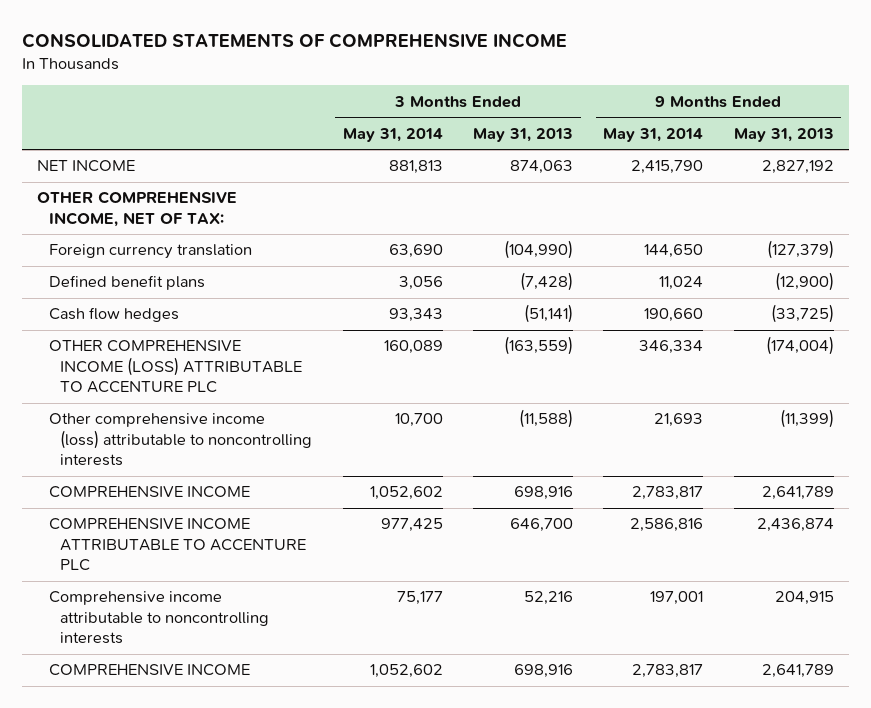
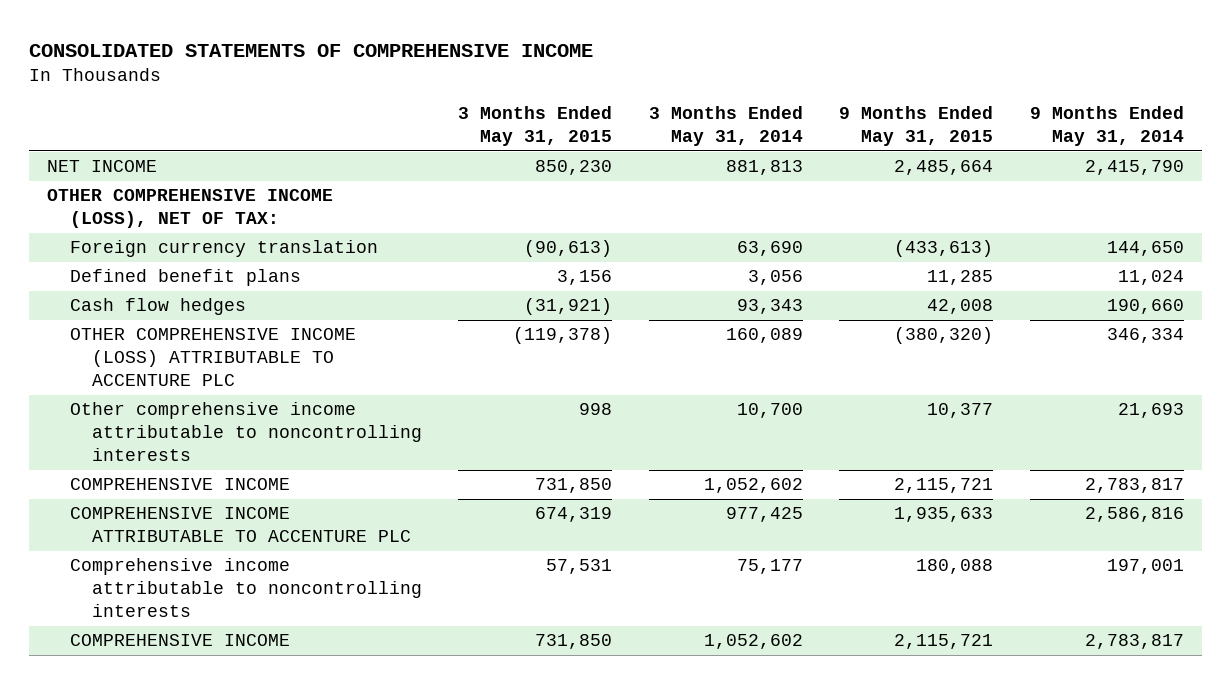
[473,127,574,142] May 31, 2013 -> none
[733,127,834,142] May 31, 2013 -> none
none -> [458,106,613,147] 3 Months Ended May 31, 2015
none -> [839,106,994,147] 9 Months Ended May 31, 2015
[37,191,238,227] OTHER COMPREHENSIVE INCOME, NET OF TAX: -> [47,189,334,229] OTHER COMPREHENSIVE INCOME (LOSS), NET OF TAX:
[48,413,313,467] Other comprehensive income (loss) attributable to noncontrolling interests -> [69,402,422,462] Other comprehensive income attributable to noncontrolling interests

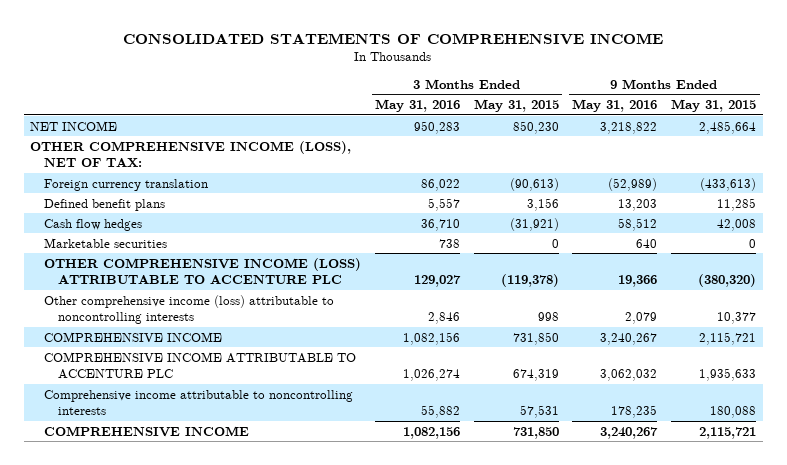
[648,106,803,147] 3 Months Ended May 31, 2014 -> none
[1029,106,1184,147] 9 Months Ended May 31, 2014 -> none
none -> [375,99,461,113] May 31, 2016
none -> [572,99,658,113] May 31, 2016
none -> [44,237,168,248] Marketable securities
[69,402,422,462] Other comprehensive income attributable to noncontrolling interests -> [44,294,335,325] Other comprehensive income (loss) attributable to noncontrolling interests

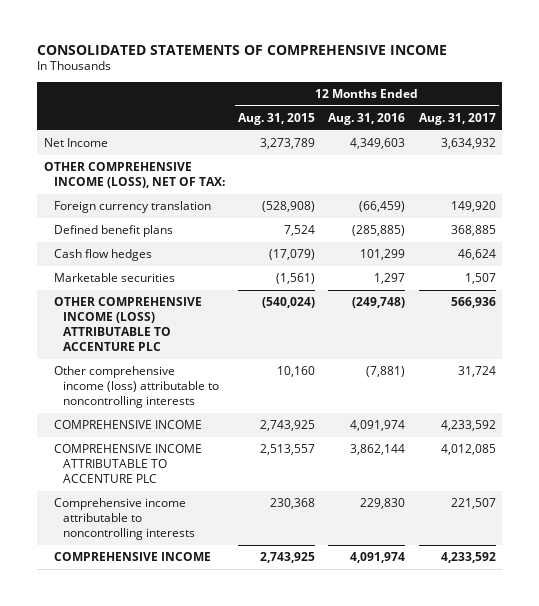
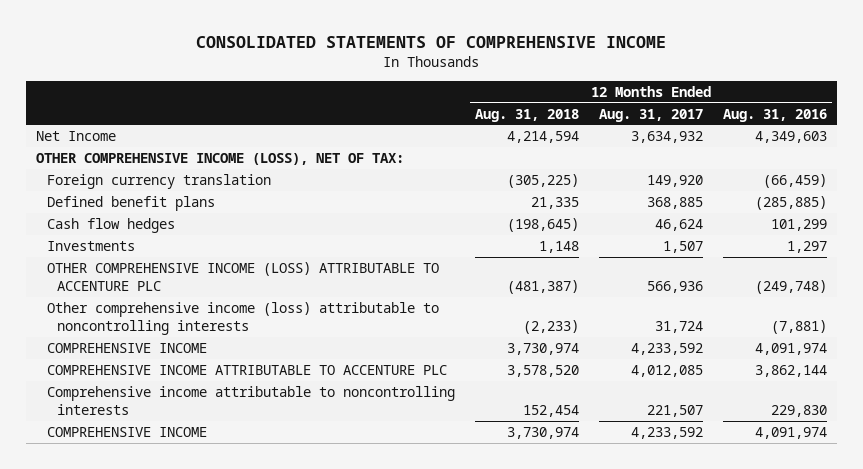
[237,112,315,125] Aug. 31, 2015 -> none
none -> [474,108,579,122] Aug. 31, 2018
[53,273,175,283] Marketable securities -> [46,240,135,251] Investments

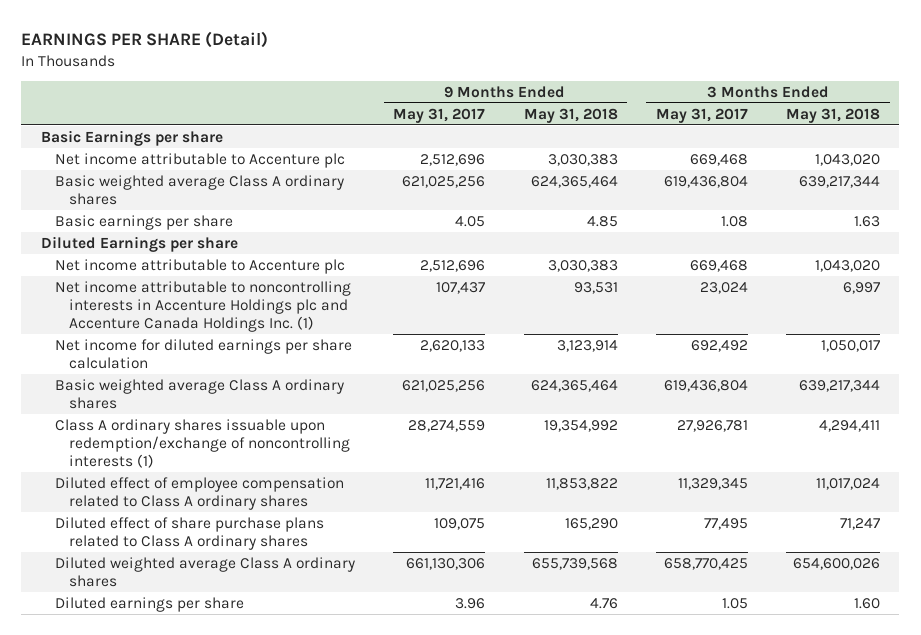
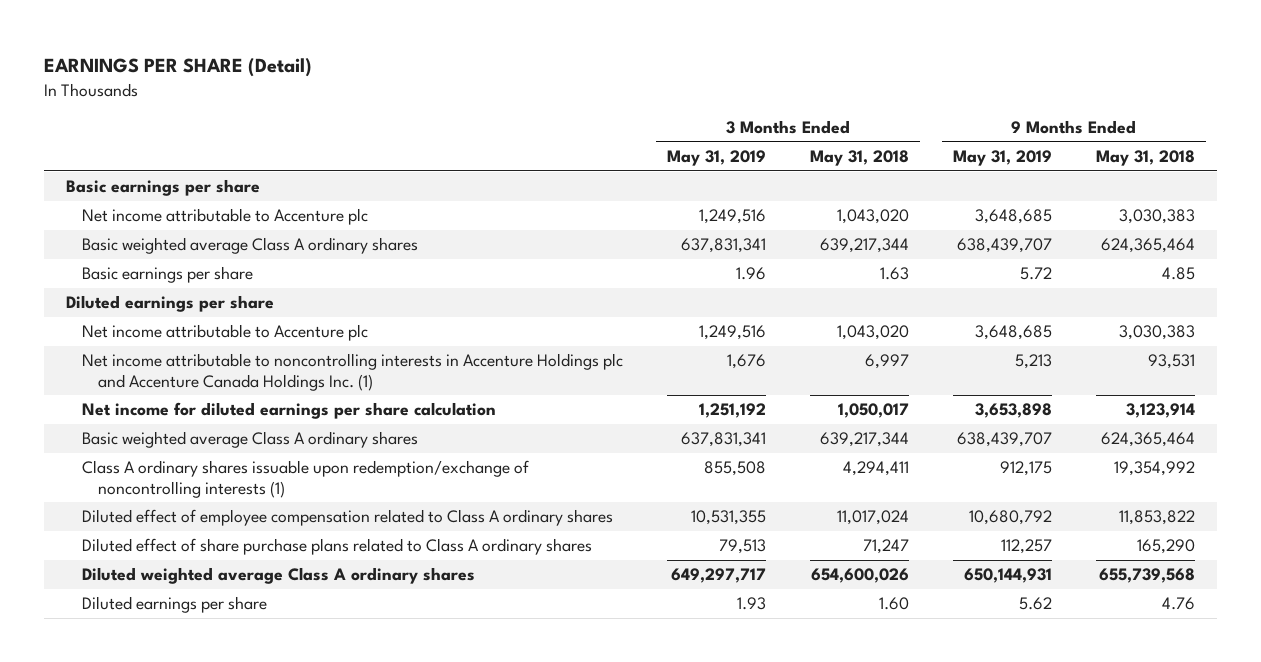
[393,107,486,123] May 31, 2017 -> none
[655,107,748,123] May 31, 2017 -> none
none -> [667,150,767,167] May 31, 2019
none -> [952,150,1052,167] May 31, 2019
[40,129,223,146] Basic Earnings per share -> [66,179,261,197] Basic earnings per share
[40,235,238,252] Diluted Earnings per share -> [66,295,275,313] Diluted earnings per share

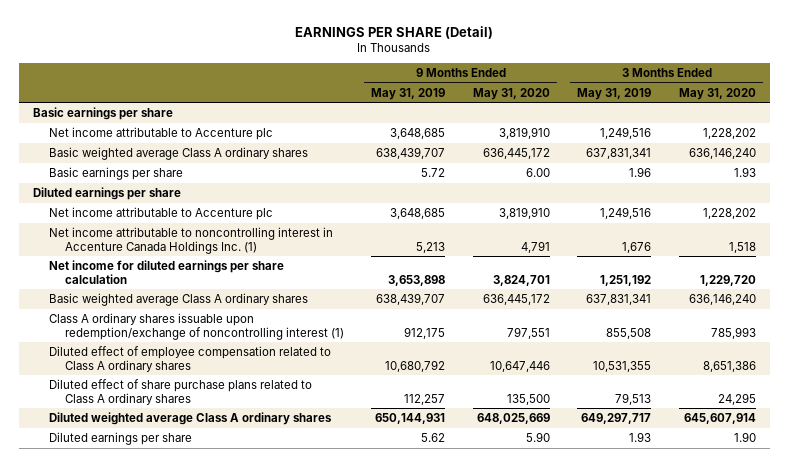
[810,150,910,167] May 31, 2018 -> none
[1095,150,1195,167] May 31, 2018 -> none
none -> [472,87,550,100] May 31, 2020
none -> [678,87,756,100] May 31, 2020
[82,353,624,391] Net income attributable to noncontrolling interests in Accenture Holdings plc and Accenture Canada Holdings Inc. (1) -> [48,226,333,254] Net income attributable to noncontrolling interest in Accenture Canada Holdings Inc. (1)
[82,460,530,498] Class A ordinary shares issuable upon redemption/exchange of noncontrolling interests (1) -> [48,312,344,340] Class A ordinary shares issuable upon redemption/exchange of noncontrolling interest (1)

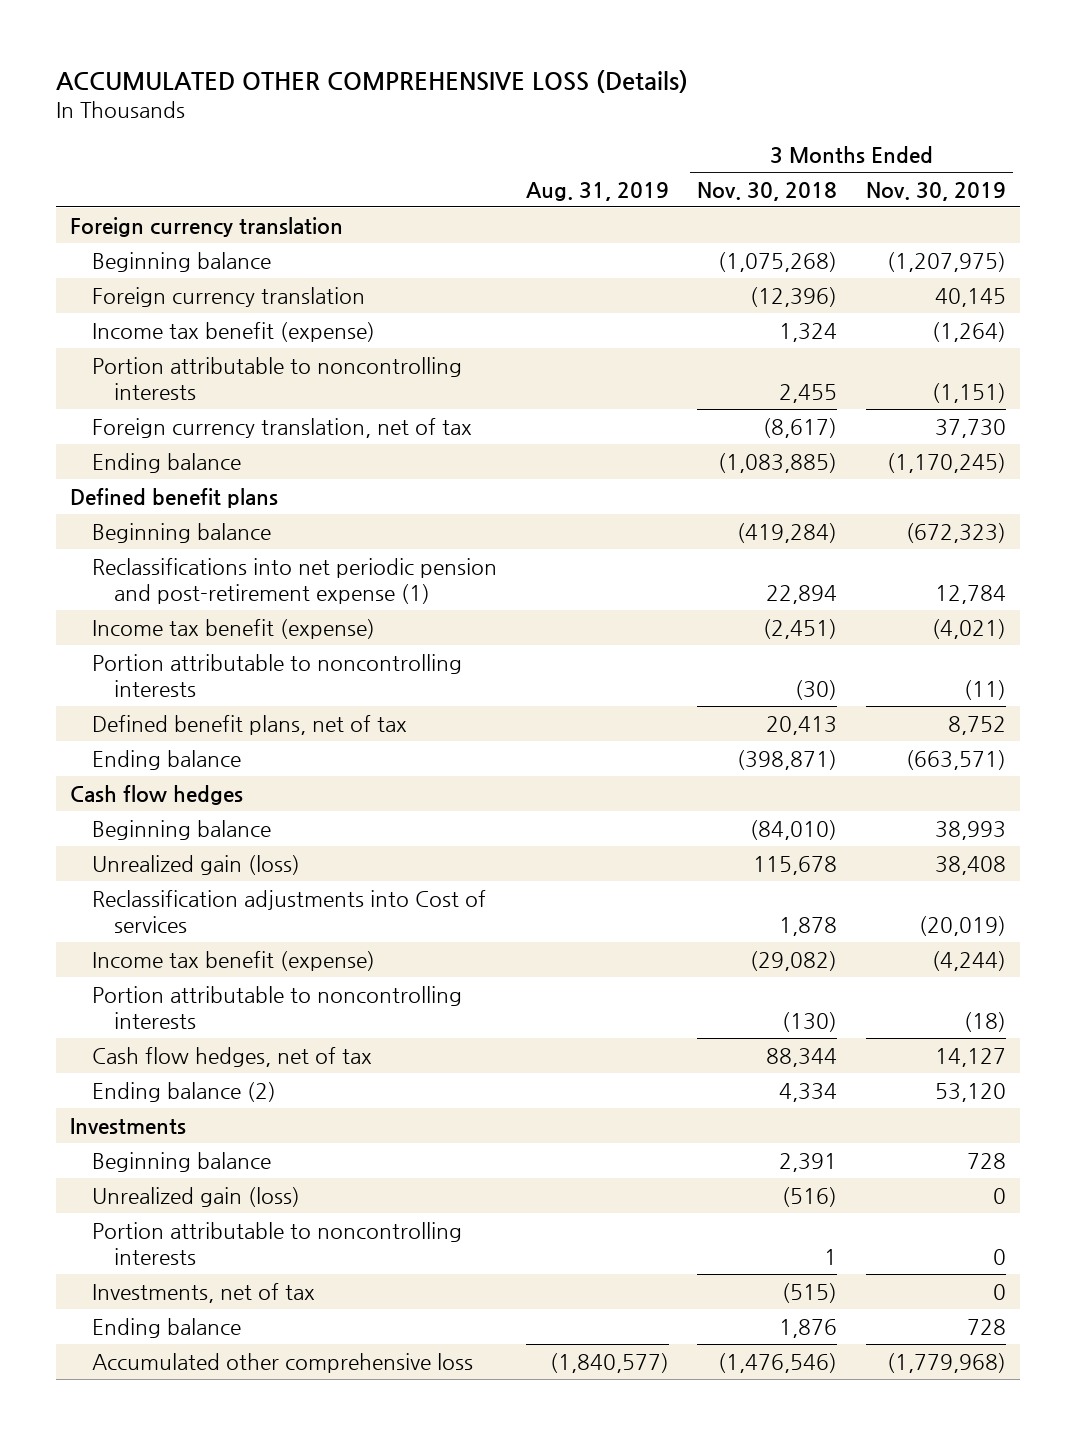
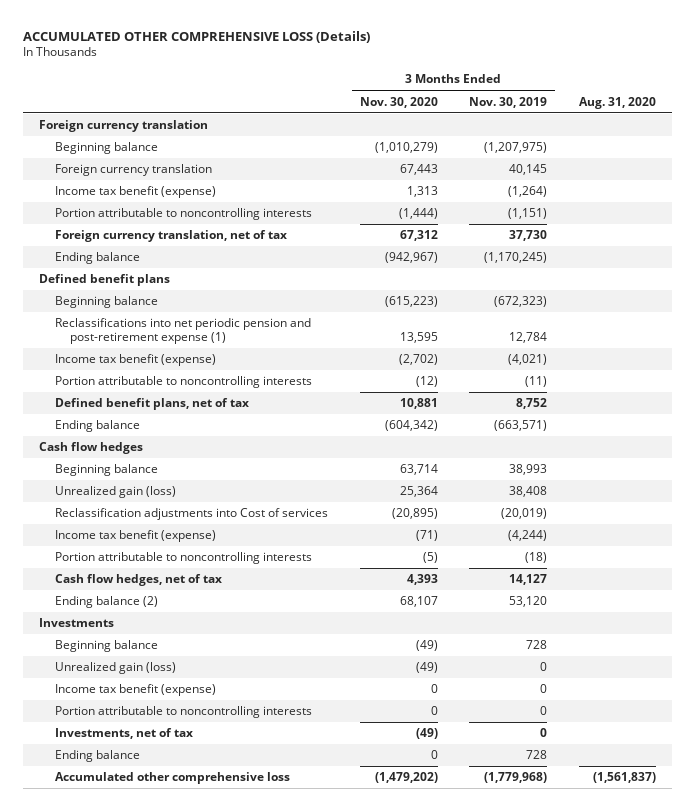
[525,181,669,201] Aug. 31, 2019 -> none
[697,181,838,201] Nov. 30, 2018 -> none
none -> [359,96,438,108] Nov. 30, 2020
none -> [579,96,657,109] Aug. 31, 2020
none -> [54,684,216,697] Income tax benefit (expense)

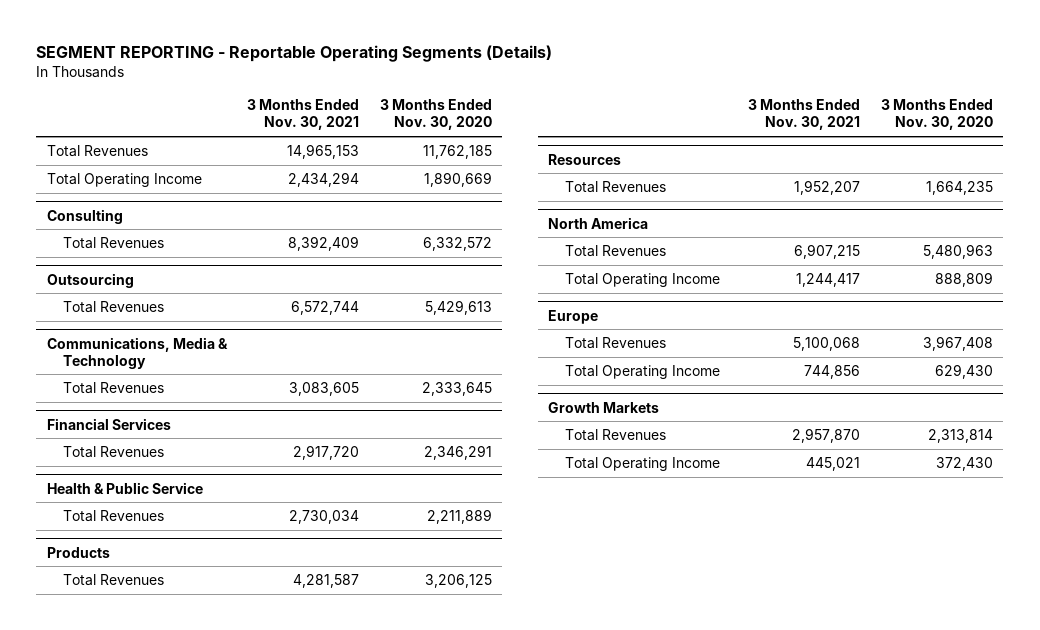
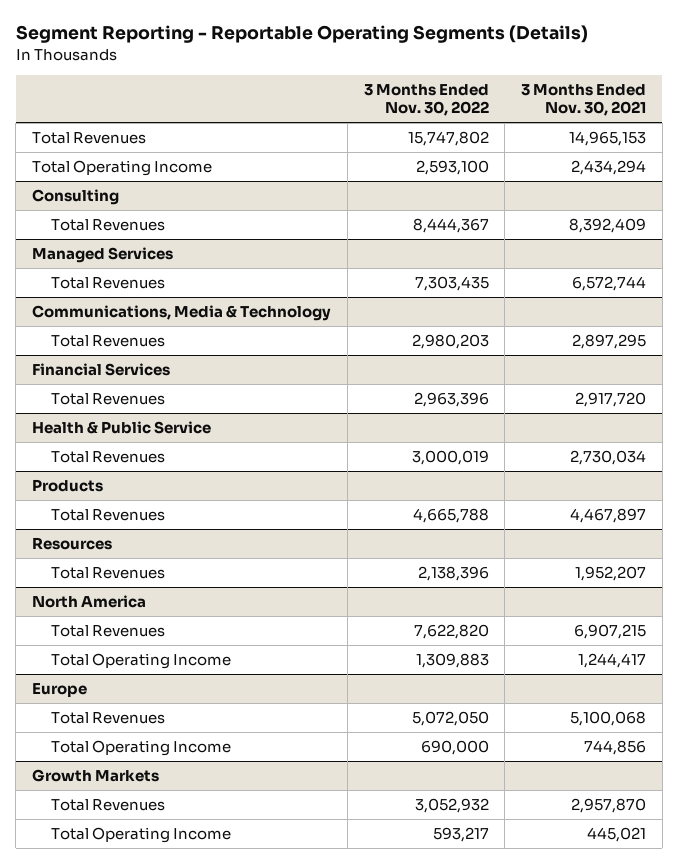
[36,45,553,63] SEGMENT REPORTING - Reportable Operating Segments (Details) -> [15,25,588,44] Segment Reporting - Reportable Operating Segments (Details)
[380,99,493,131] 3 Months Ended Nov. 30, 2020 -> none
none -> [363,83,489,117] 3 Months Ended Nov. 30, 2022
[46,272,134,288] Outsourcing -> [32,246,174,263] Managed Services
[289,382,360,397] 3,083,605 -> [572,333,647,349] 2,897,295
[293,574,360,589] 4,281,587 -> [570,507,647,523] 4,467,897

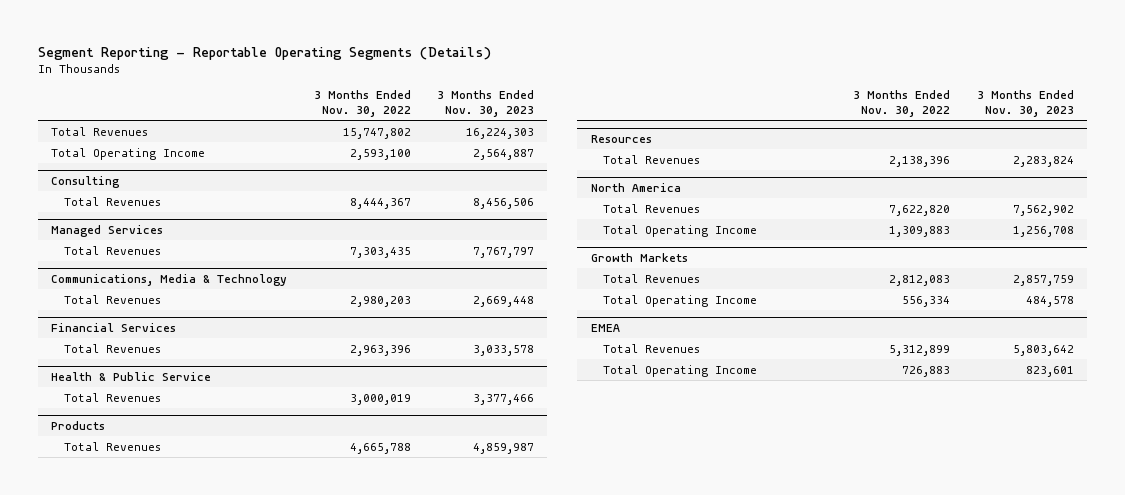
[521,83,647,117] 3 Months Ended Nov. 30, 2021 -> none
none -> [437,90,535,118] 3 Months Ended Nov. 30, 2023
[32,682,88,697] Europe -> none
[50,711,165,724] Total Revenues -> none
[50,739,231,756] Total Operating Income -> none
[414,797,489,813] 3,052,932 -> [889,274,951,286] 2,812,083
[432,826,489,842] 593,217 -> [902,295,951,307] 556,334
none -> [590,323,620,332] EMEA
none -> [603,343,701,353] Total Revenues
none -> [603,364,758,377] Total Operating Income

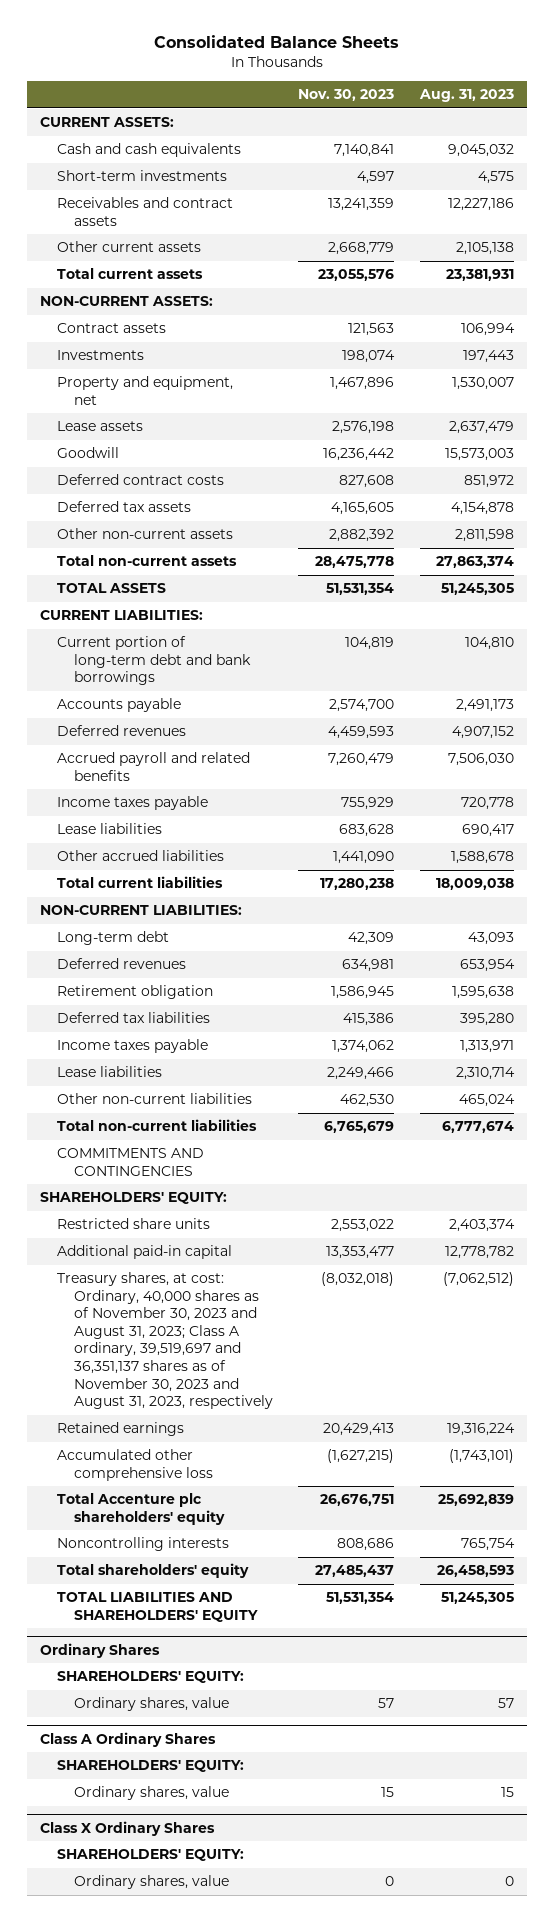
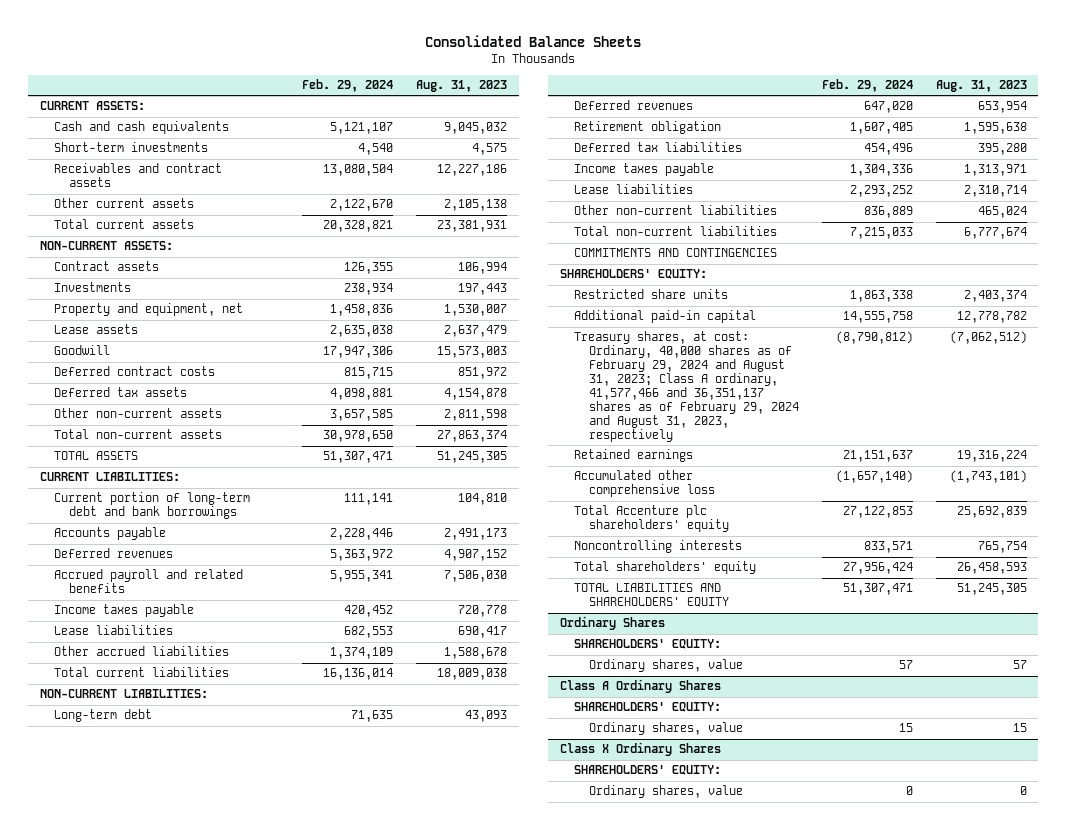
[298,89,395,102] Nov. 30, 2023 -> none
none -> [301,79,393,93] Feb. 29, 2024
[56,1272,273,1410] Treasury shares, at cost: Ordinary, 40,000 shares as of November 30, 2023 and August 31, 2023; Class A ordinary, 39,519,697 and 36,351,137 shares as of November 30, 2023 and August 31, 2023, respectively -> [574,331,799,443] Treasury shares, at cost: Ordinary, 40,000 shares as of February 29, 2024 and August 31, 2023; Class A ordinary, 41,577,466 and 36,351,137 shares as of February 29, 2024 and August 31, 2023, respectively

